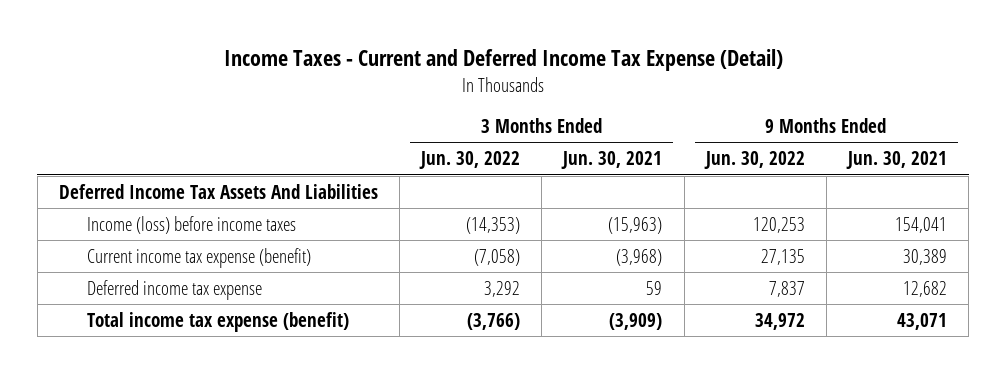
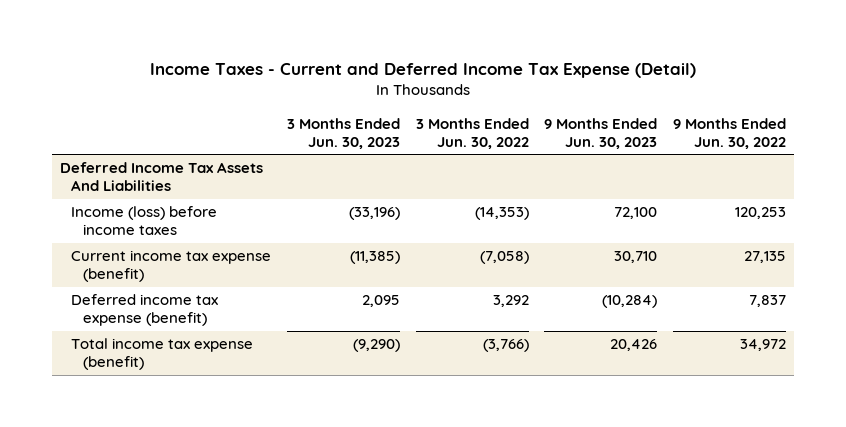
[561,151,663,170] Jun. 30, 2021 -> none
[845,151,947,170] Jun. 30, 2021 -> none
none -> [287,117,401,149] 3 Months Ended Jun. 30, 2023
none -> [544,117,658,149] 9 Months Ended Jun. 30, 2023
[87,279,263,300] Deferred income tax expense -> [71,294,219,327] Deferred income tax expense (benefit)

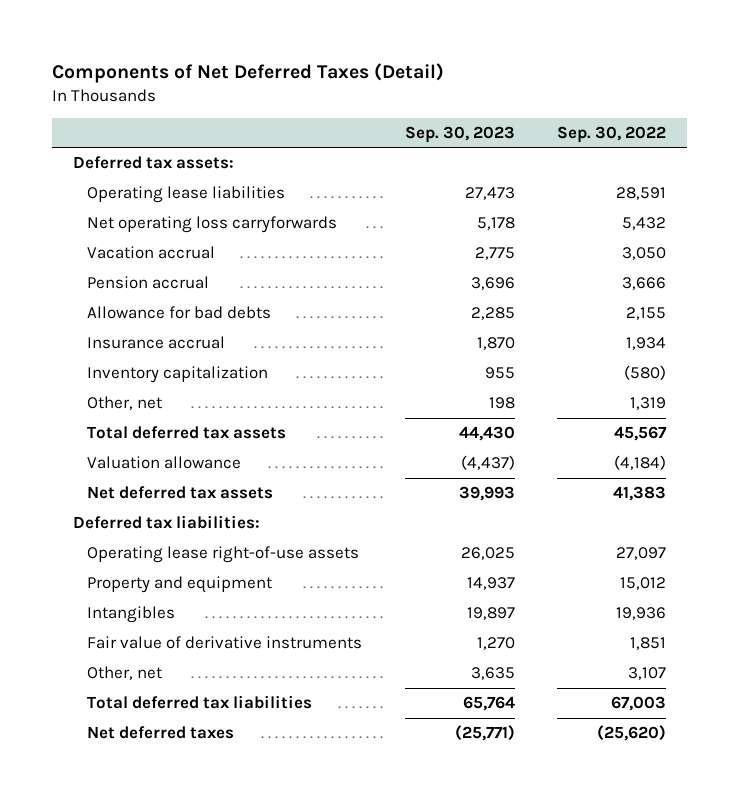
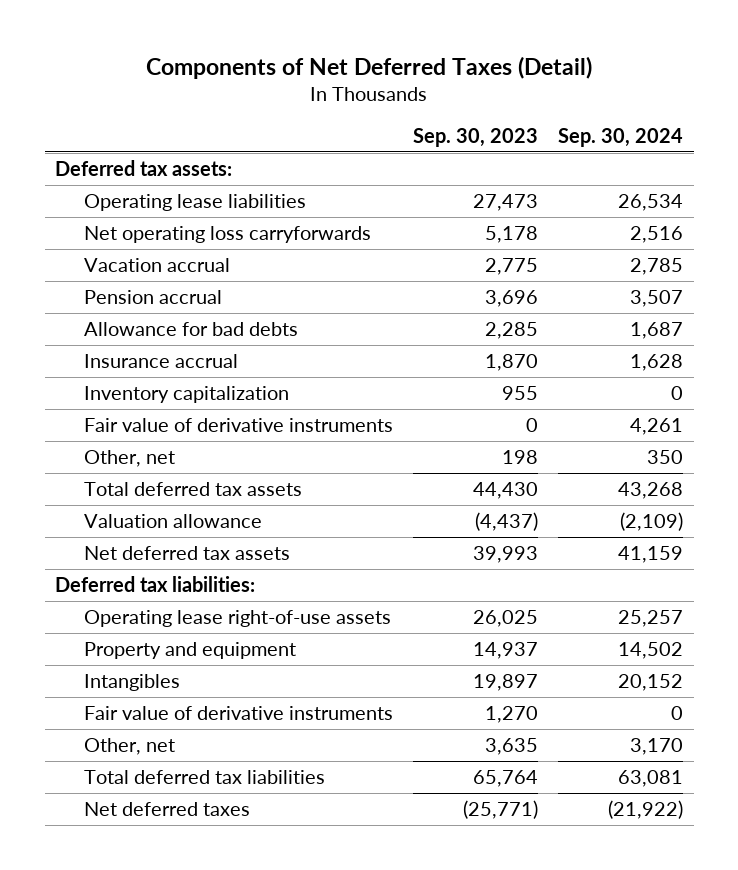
[556,125,666,143] Sep. 30, 2022 -> none
none -> [558,128,684,148] Sep. 30, 2024
none -> [83,417,393,432] Fair value of derivative instruments

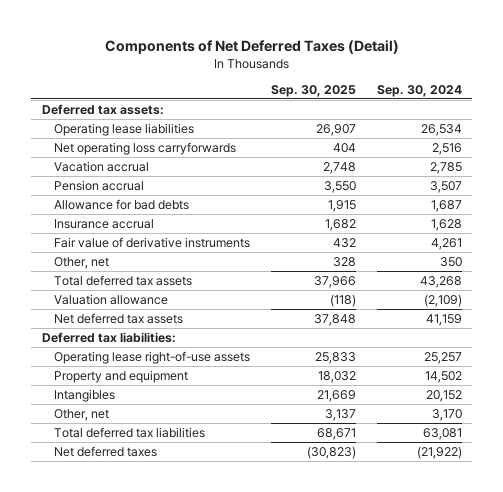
[412,128,538,148] Sep. 30, 2023 -> none
none -> [270,85,356,98] Sep. 30, 2025
[83,385,289,403] Inventory capitalization -> none
[83,705,393,720] Fair value of derivative instruments -> none

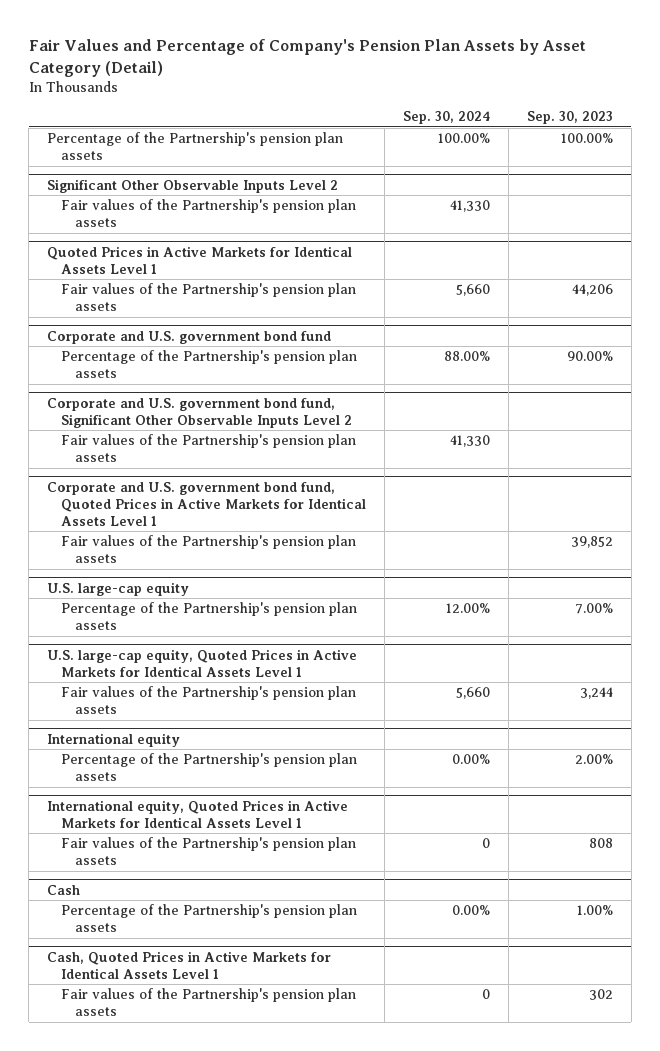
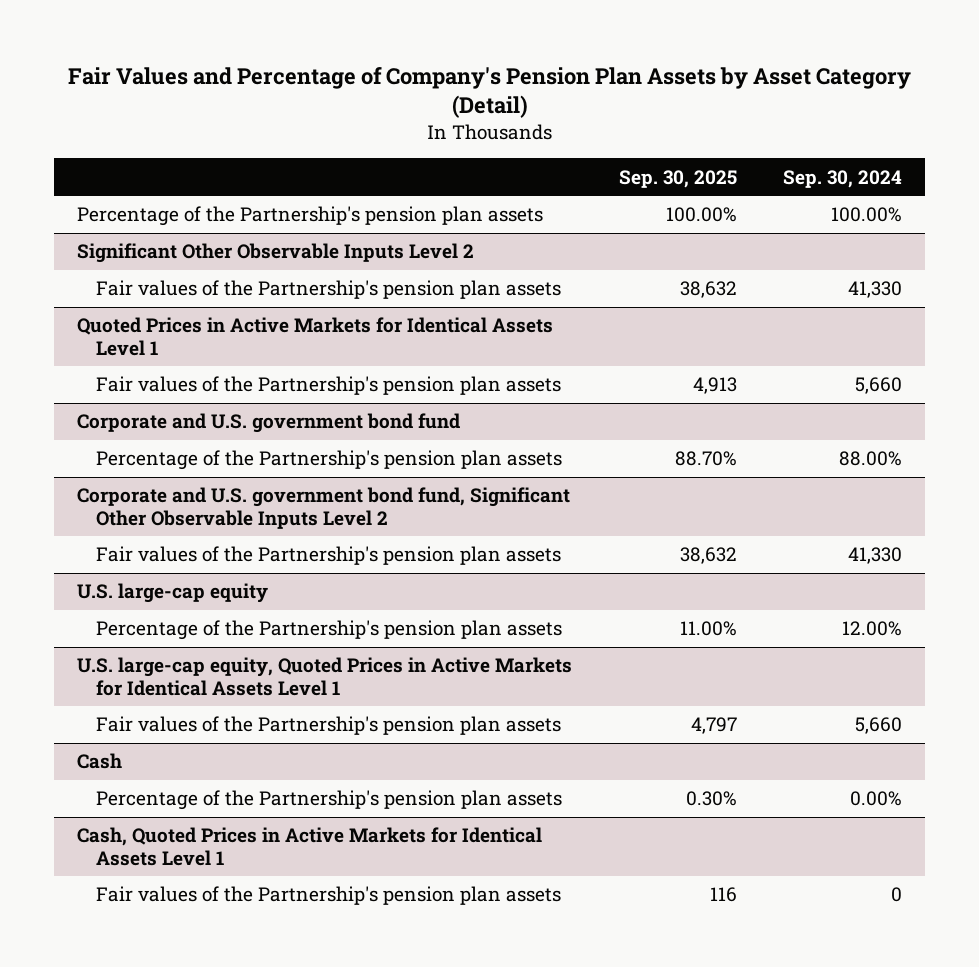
[526,110,613,124] Sep. 30, 2023 -> none
none -> [618,169,737,188] Sep. 30, 2025
[47,481,366,526] Corporate and U.S. government bond fund, Quoted Prices in Active Markets for Identical Assets Level 1 -> none
[60,535,356,564] Fair values of the Partnership's pension plan assets -> none
[47,732,181,747] International equity -> none
[60,753,357,782] Percentage of the Partnership's pension plan assets -> none
[47,799,349,828] International equity, Quoted Prices in Active Markets for Identical Assets Level 1 -> none
[60,837,356,866] Fair values of the Partnership's pension plan assets -> none

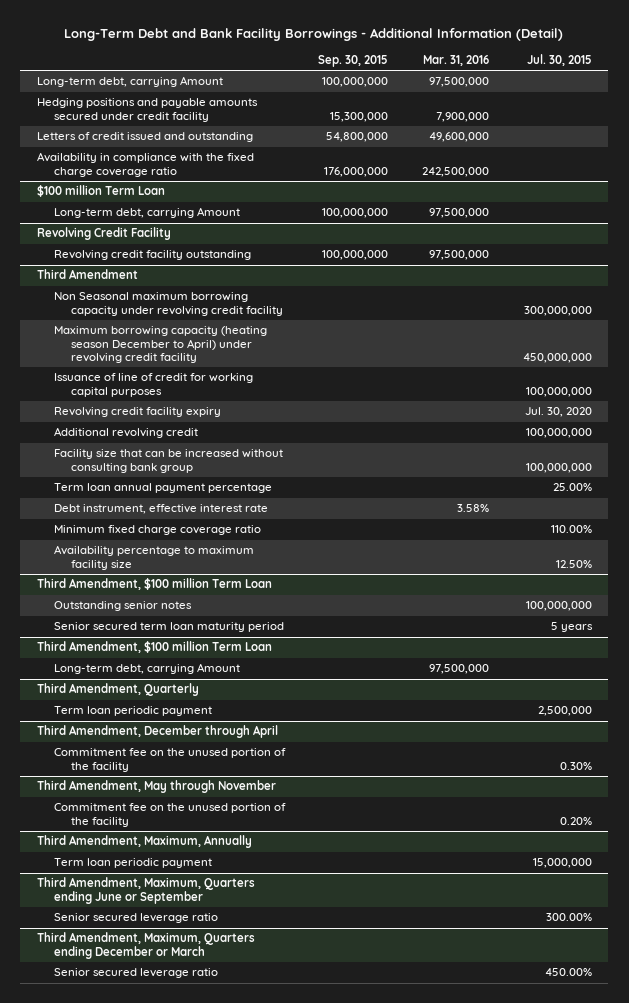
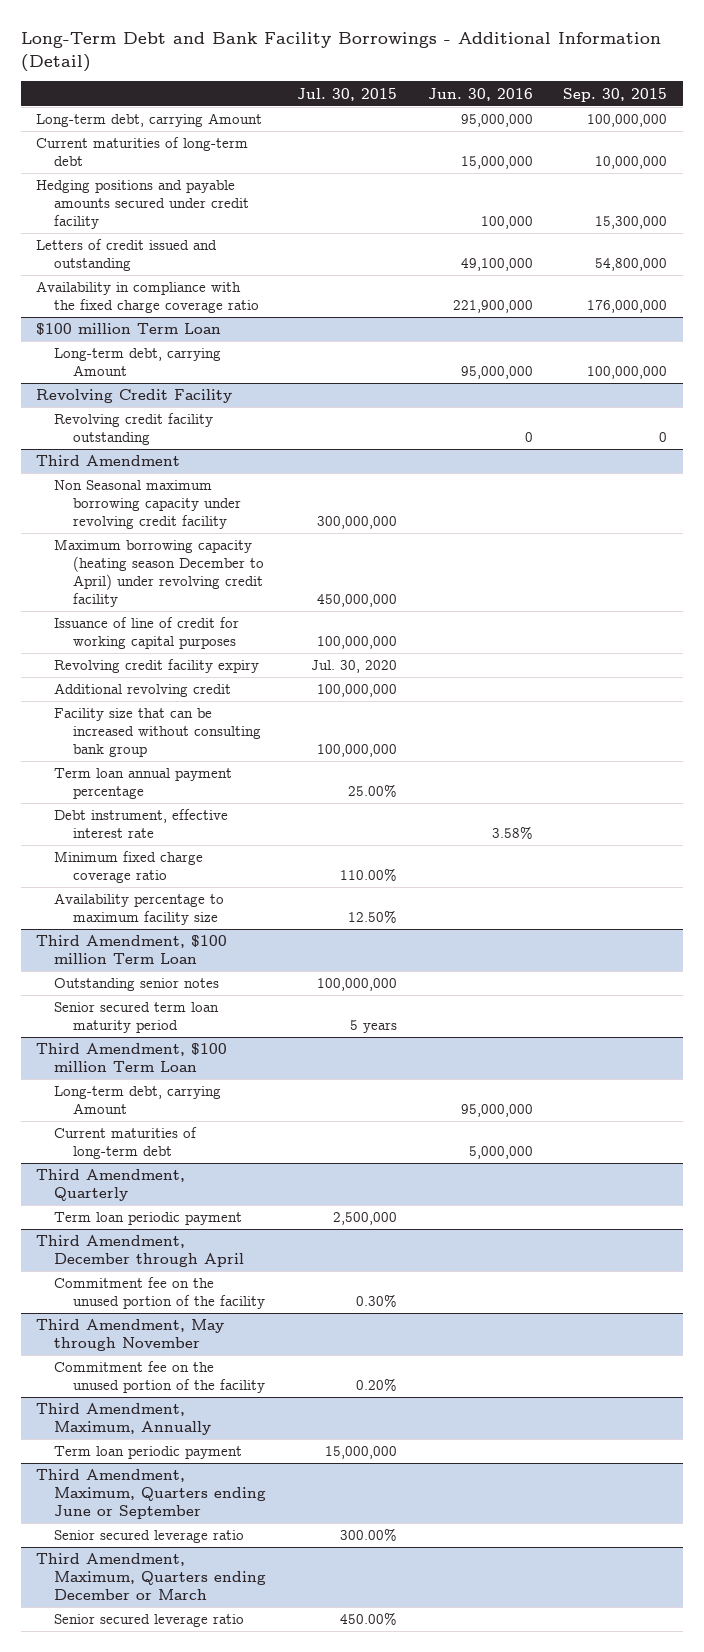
[423,55,490,67] Mar. 31, 2016 -> none
none -> [427,87,533,101] Jun. 30, 2016
none -> [36,137,249,167] Current maturities of long-term debt
[322,250,389,261] 100,000,000 -> [659,432,668,443] 0
none -> [54,1127,198,1160] Current maturities of long-term debt

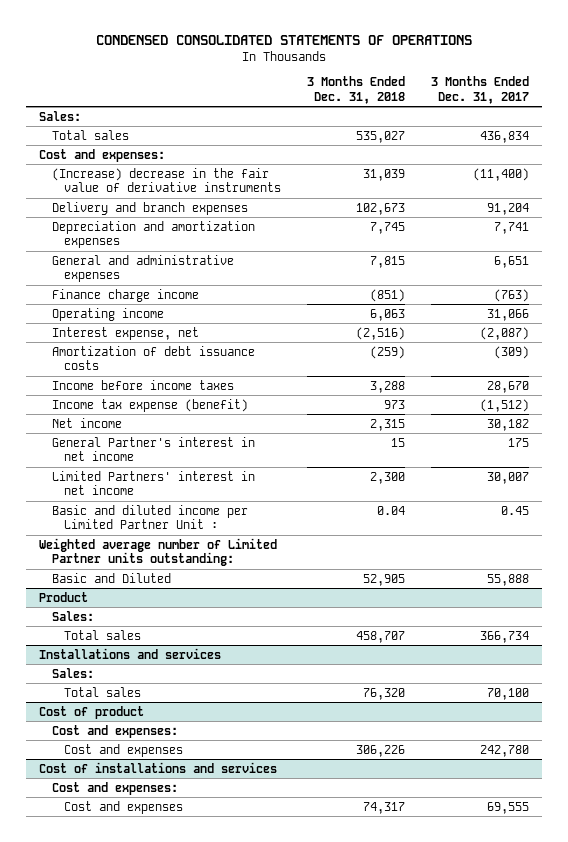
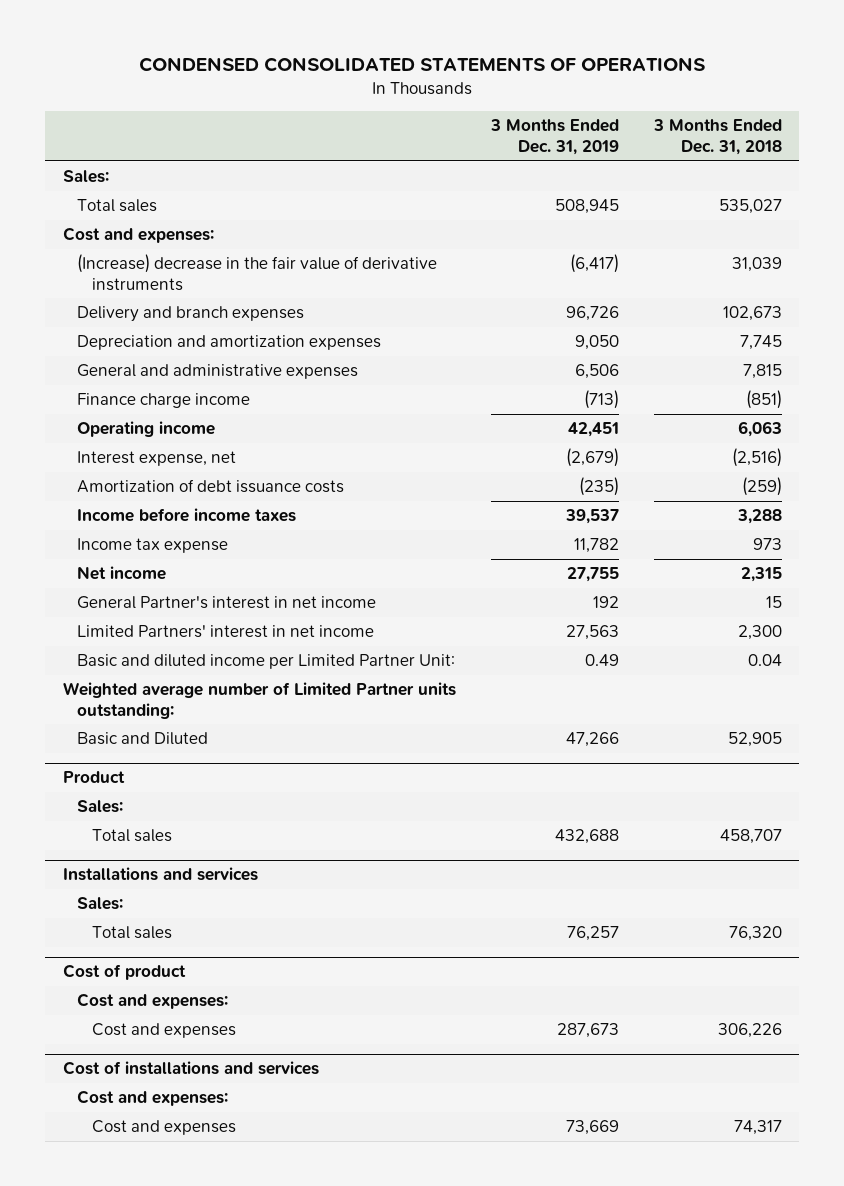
[431,76,530,104] 3 Months Ended Dec. 31, 2017 -> none
none -> [489,119,619,155] 3 Months Ended Dec. 31, 2019
[51,398,248,412] Income tax expense (benefit) -> [77,538,229,554] Income tax expense
[51,504,248,530] Basic and diluted income per Limited Partner Unit : -> [77,654,456,670] Basic and diluted income per Limited Partner Unit:

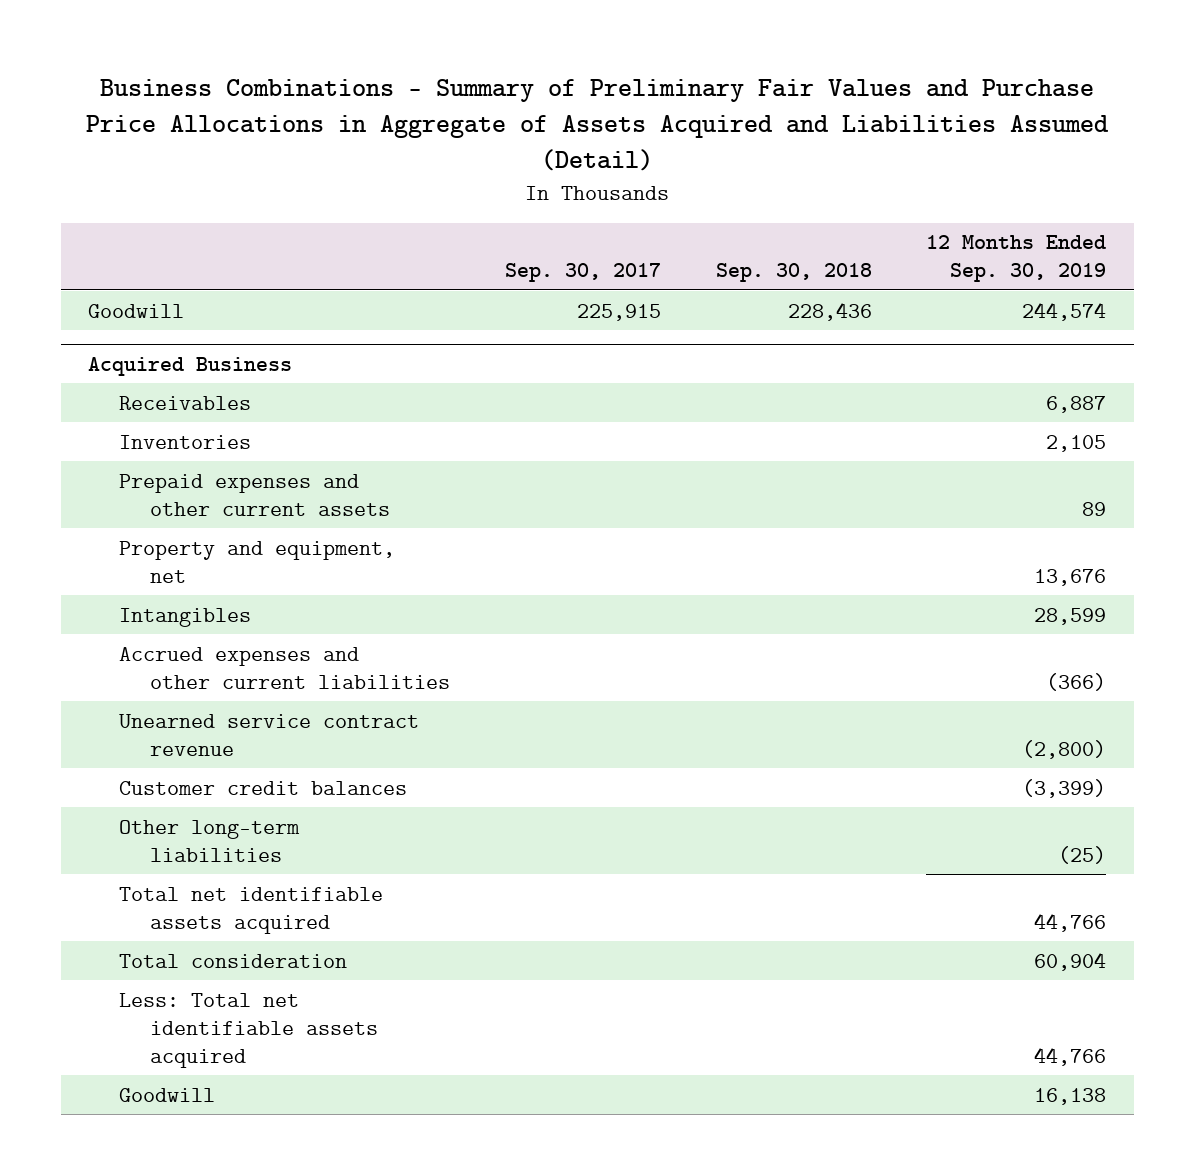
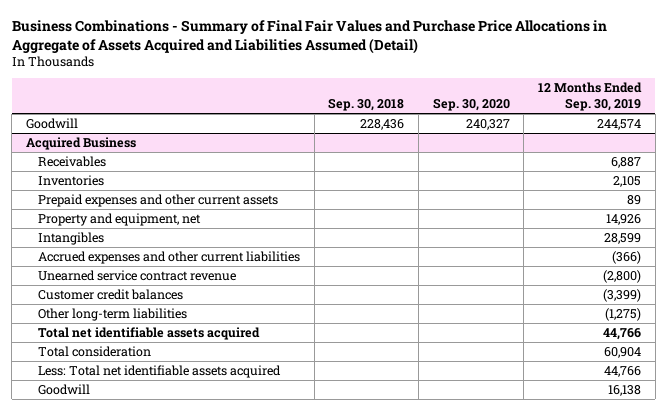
[86,79,1110,172] Business Combinations - Summary of Preliminary Fair Values and Purchase Price Allocations in Aggregate of Assets Acquired and Liabilities Assumed (Detail) -> [11,19,607,54] Business Combinations - Summary of Final Fair Values and Purchase Price Allocations in Aggregate of Assets Acquired and Liabilities Assumed (Detail)
[504,263,661,283] Sep. 30, 2017 -> none
none -> [432,98,510,112] Sep. 30, 2020
[1034,568,1107,586] 13,676 -> [606,213,642,225] 14,926
[1058,845,1107,864] (25) -> [605,307,642,321] (1,275)

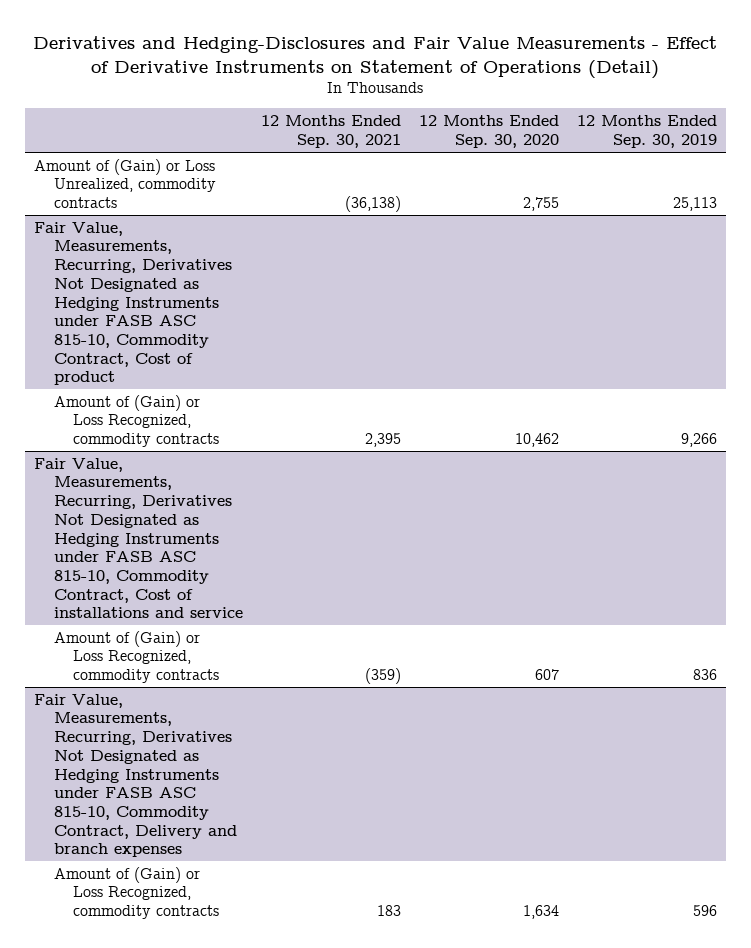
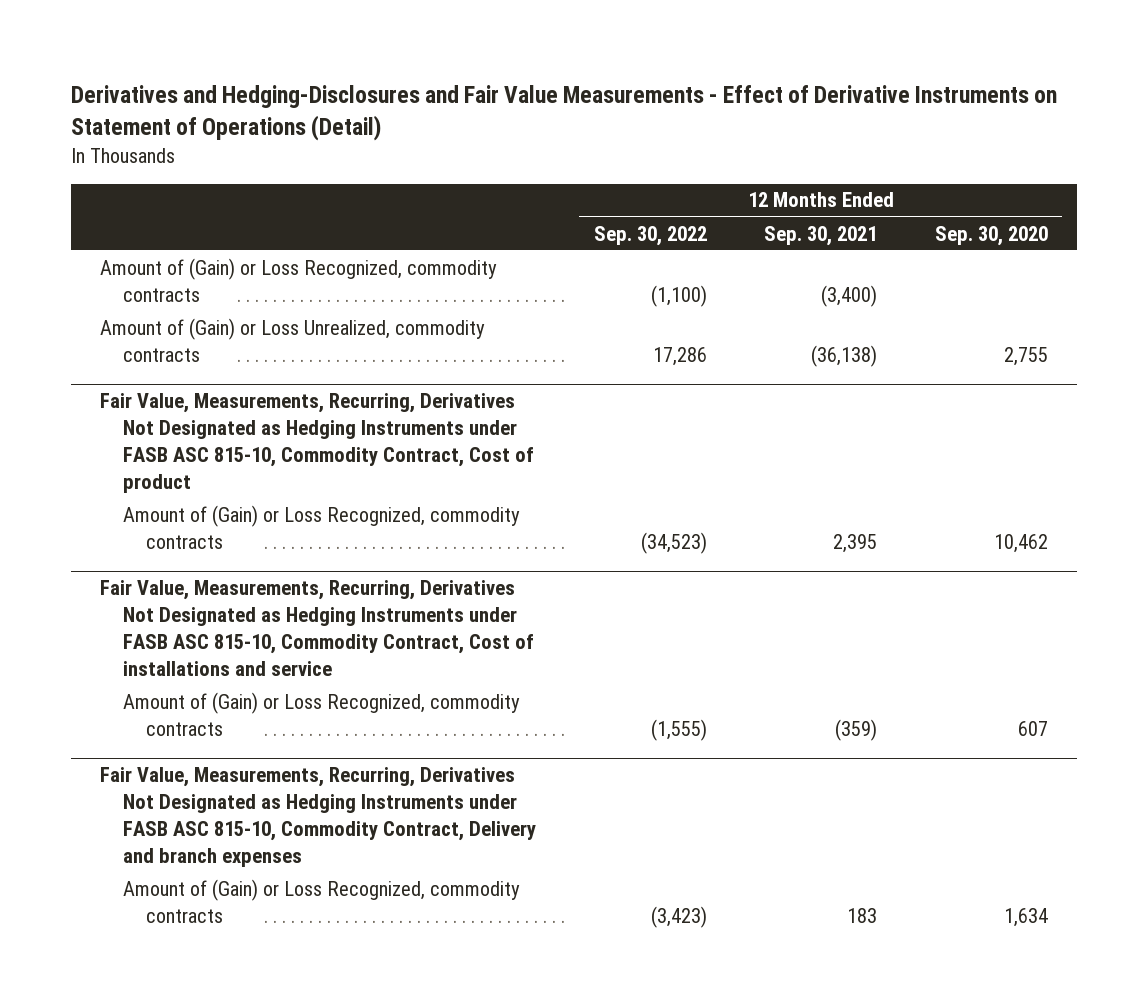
[576,115,717,148] 12 Months Ended Sep. 30, 2019 -> none
none -> [593,225,707,246] Sep. 30, 2022
none -> [99,257,497,302] Amount of (Gain) or Loss Recognized, commodity contracts

